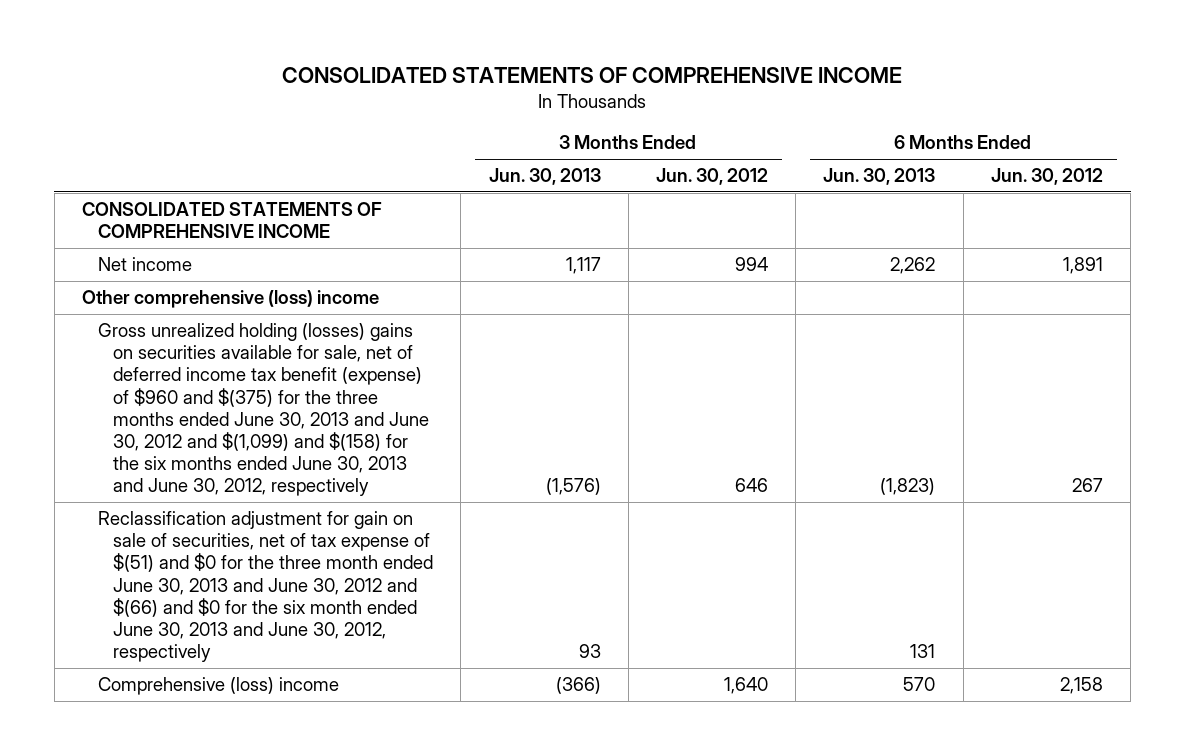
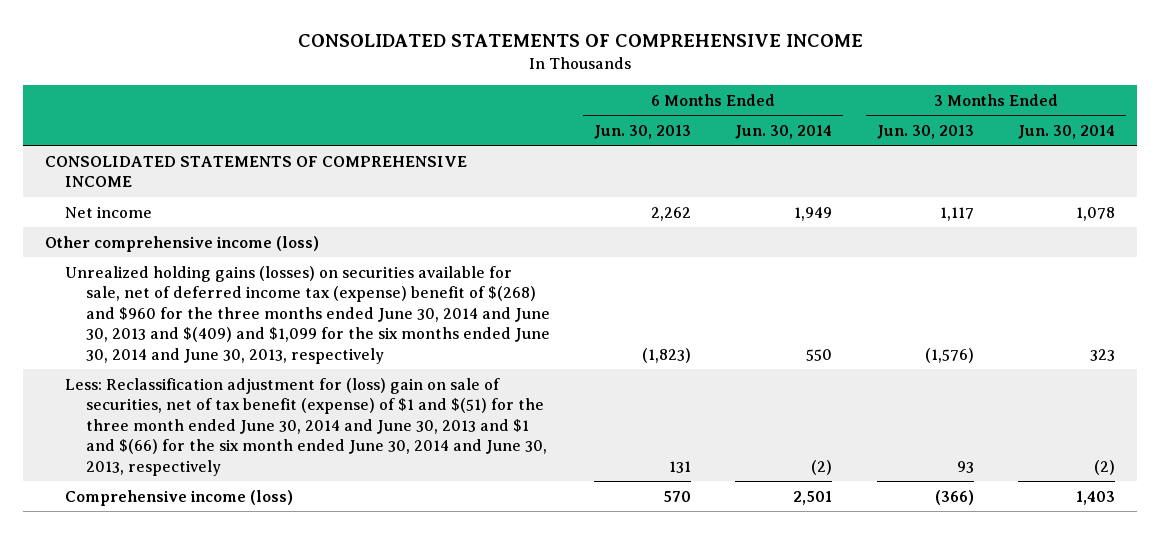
[656,168,769,186] Jun. 30, 2012 -> none
[990,168,1103,186] Jun. 30, 2012 -> none
none -> [735,124,833,139] Jun. 30, 2014
none -> [1017,124,1115,139] Jun. 30, 2014
[81,290,379,309] Other comprehensive (loss) income -> [44,235,319,252] Other comprehensive income (loss)
[97,323,430,497] Gross unrealized holding (losses) gains on securities available for sale, net of deferred income tax benefit (expense) of $960 and $(375) for the three months ended June 30, 2013 and June 30, 2012 and $(1,099) and $(158) for the six months ended June 30, 2013 and June 30, 2012, respectively -> [65,265,550,364] Unrealized holding gains (losses) on securities available for sale, net of deferred income tax (expense) benefit of $(268) and $960 for the three months ended June 30, 2014 and June 30, 2013 and $(409) and $1,099 for the six months ended June 30, 2014 and June 30, 2013, respectively
[97,511,434,663] Reclassification adjustment for gain on sale of securities, net of tax expense of $(51) and $0 for the three month ended June 30, 2013 and June 30, 2012 and $(66) and $0 for the six month ended June 30, 2013 and June 30, 2012, respectively -> [65,377,547,476] Less: Reclassification adjustment for (loss) gain on sale of securities, net of tax benefit (expense) of $1 and $(51) for the three month ended June 30, 2014 and June 30, 2013 and $1 and $(66) for the six month ended June 30, 2014 and June 30, 2013, respectively
[97,677,339,696] Comprehensive (loss) income -> [65,489,294,506] Comprehensive income (loss)

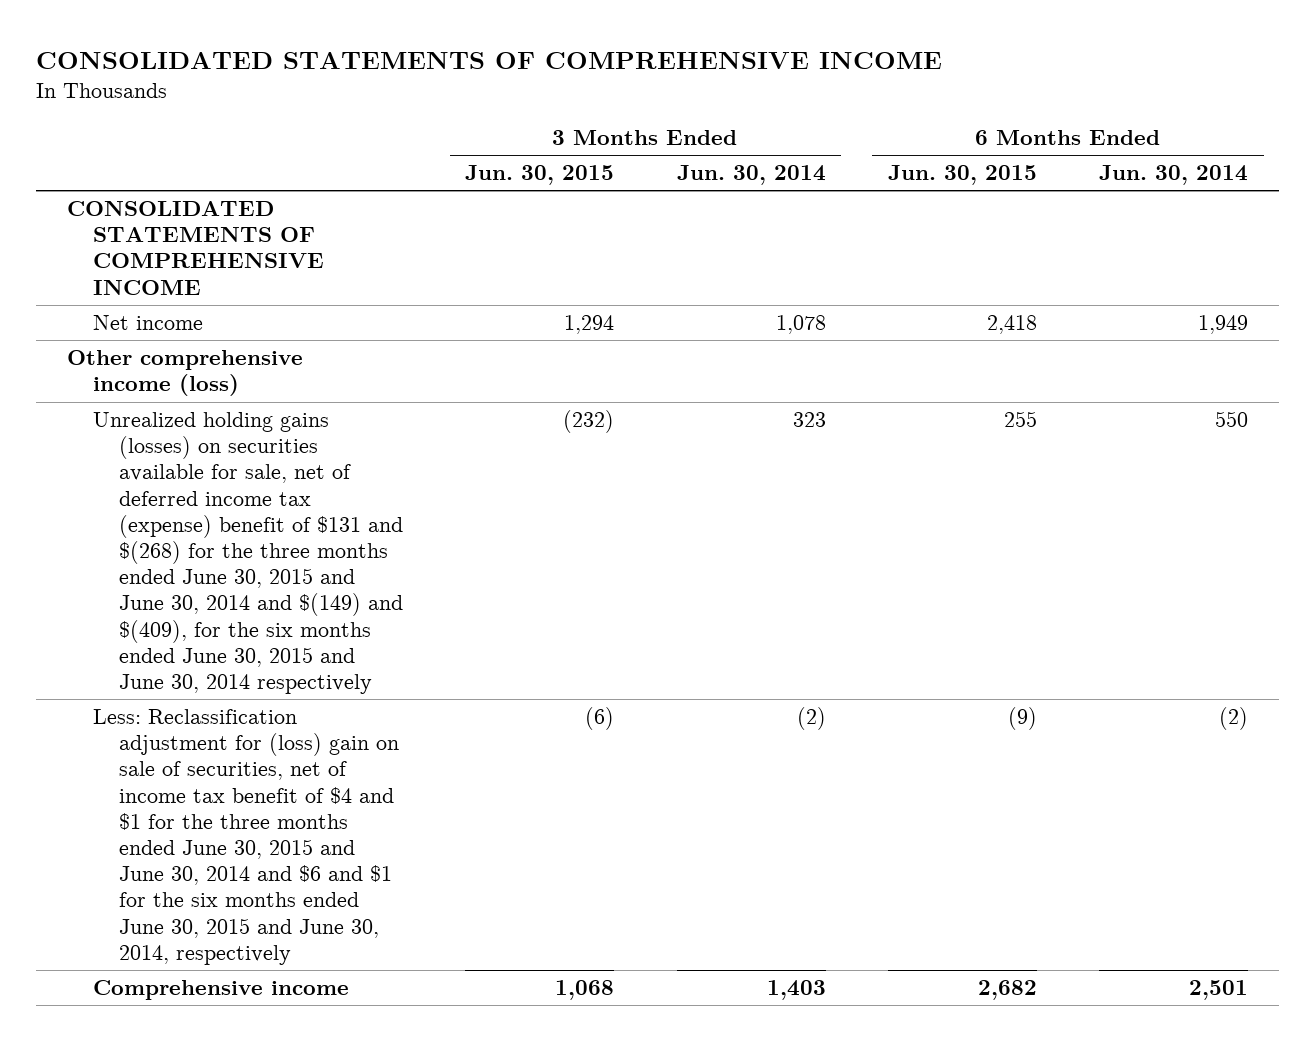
[593,124,691,139] Jun. 30, 2013 -> none
[876,124,974,139] Jun. 30, 2013 -> none
none -> [465,165,615,186] Jun. 30, 2015
none -> [887,165,1037,186] Jun. 30, 2015
[65,265,550,364] Unrealized holding gains (losses) on securities available for sale, net of deferred income tax (expense) benefit of $(268) and $960 for the three months ended June 30, 2014 and June 30, 2013 and $(409) and $1,099 for the six months ended June 30, 2014 and June 30, 2013, respectively -> [92,412,404,694] Unrealized holding gains (losses) on securities available for sale, net of deferred income tax (expense) benefit of $131 and $(268) for the three months ended June 30, 2015 and June 30, 2014 and $(149) and $(409), for the six months ended June 30, 2015 and June 30, 2014 respectively
[65,377,547,476] Less: Reclassification adjustment for (loss) gain on sale of securities, net of tax benefit (expense) of $1 and $(51) for the three month ended June 30, 2014 and June 30, 2013 and $1 and $(66) for the six month ended June 30, 2014 and June 30, 2013, respectively -> [92,709,400,965] Less: Reclassification adjustment for (loss) gain on sale of securities, net of income tax benefit of $4 and $1 for the three months ended June 30, 2015 and June 30, 2014 and $6 and $1 for the six months ended June 30, 2015 and June 30, 2014, respectively
[65,489,294,506] Comprehensive income (loss) -> [92,980,349,1001] Comprehensive income

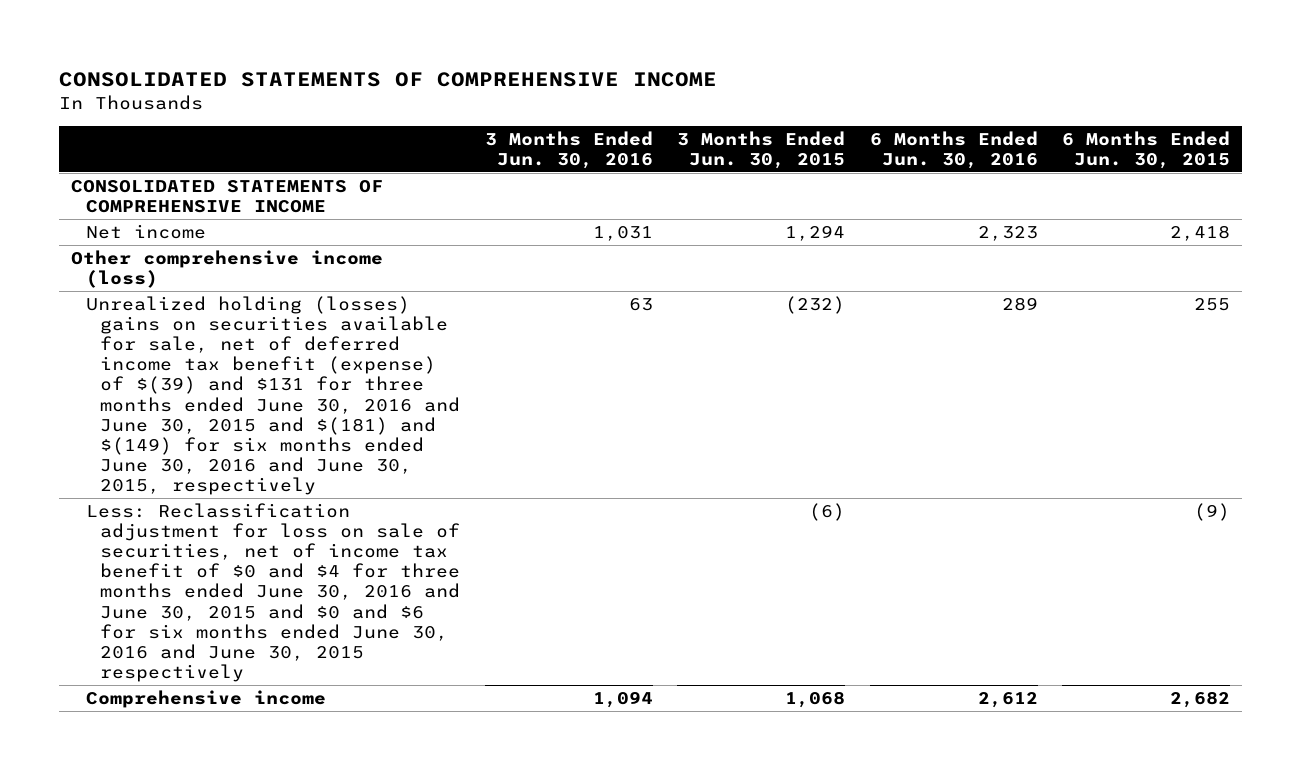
[676,165,826,186] Jun. 30, 2014 -> none
[1099,165,1249,186] Jun. 30, 2014 -> none
none -> [484,130,653,169] 3 Months Ended Jun. 30, 2016
none -> [869,130,1038,169] 6 Months Ended Jun. 30, 2016
[92,412,404,694] Unrealized holding gains (losses) on securities available for sale, net of deferred income tax (expense) benefit of $131 and $(268) for the three months ended June 30, 2015 and June 30, 2014 and $(149) and $(409), for the six months ended June 30, 2015 and June 30, 2014 respectively -> [85,295,461,496] Unrealized holding (losses) gains on securities available for sale, net of deferred income tax benefit (expense) of $(39) and $131 for three months ended June 30, 2016 and June 30, 2015 and $(181) and $(149) for six months ended June 30, 2016 and June 30, 2015, respectively
[92,709,400,965] Less: Reclassification adjustment for (loss) gain on sale of securities, net of income tax benefit of $4 and $1 for the three months ended June 30, 2015 and June 30, 2014 and $6 and $1 for the six months ended June 30, 2015 and June 30, 2014, respectively -> [85,502,461,683] Less: Reclassification adjustment for loss on sale of securities, net of income tax benefit of $0 and $4 for three months ended June 30, 2016 and June 30, 2015 and $0 and $6 for six months ended June 30, 2016 and June 30, 2015 respectively

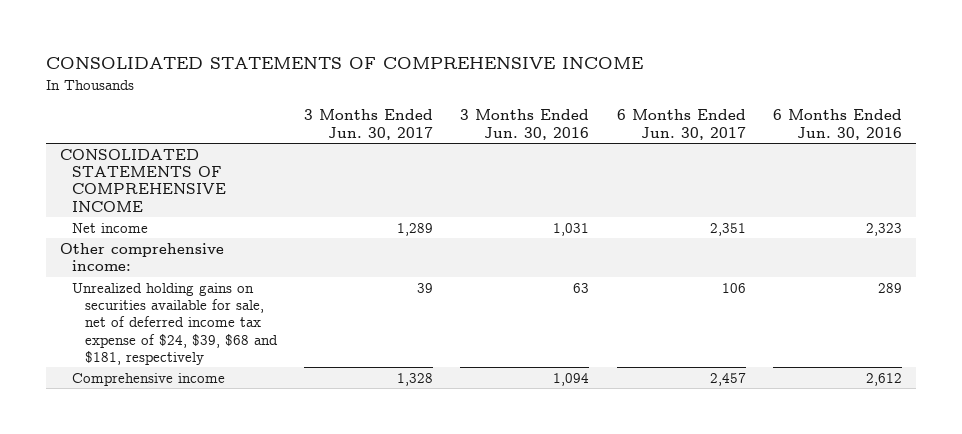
[677,130,846,169] 3 Months Ended Jun. 30, 2015 -> none
[1062,130,1231,169] 6 Months Ended Jun. 30, 2015 -> none
none -> [304,109,434,140] 3 Months Ended Jun. 30, 2017
none -> [616,109,746,140] 6 Months Ended Jun. 30, 2017
[85,502,461,683] Less: Reclassification adjustment for loss on sale of securities, net of income tax benefit of $0 and $4 for three months ended June 30, 2016 and June 30, 2015 and $0 and $6 for six months ended June 30, 2016 and June 30, 2015 respectively -> none
[71,249,384,288] Other comprehensive income (loss) -> [59,242,224,272] Other comprehensive income:
[85,295,461,496] Unrealized holding (losses) gains on securities available for sale, net of deferred income tax benefit (expense) of $(39) and $131 for three months ended June 30, 2016 and June 30, 2015 and $(181) and $(149) for six months ended June 30, 2016 and June 30, 2015, respectively -> [72,282,278,365] Unrealized holding gains on securities available for sale, net of deferred income tax expense of $24, $39, $68 and $181, respectively

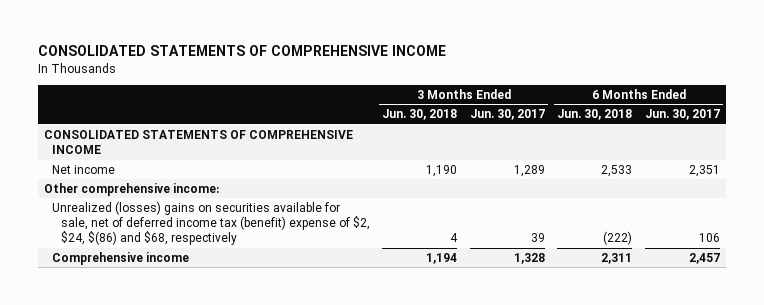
[460,109,590,140] 3 Months Ended Jun. 30, 2016 -> none
[773,109,903,140] 6 Months Ended Jun. 30, 2016 -> none
none -> [382,109,458,121] Jun. 30, 2018
none -> [557,109,633,121] Jun. 30, 2018
[72,282,278,365] Unrealized holding gains on securities available for sale, net of deferred income tax expense of $24, $39, $68 and $181, respectively -> [52,200,370,246] Unrealized (losses) gains on securities available for sale, net of deferred income tax (benefit) expense of $2, $24, $(86) and $68, respectively

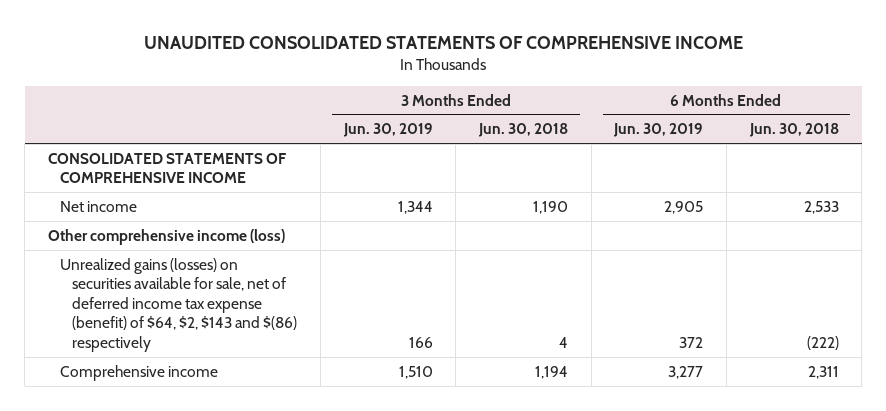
[37,45,446,57] CONSOLIDATED STATEMENTS OF COMPREHENSIVE INCOME -> [144,36,744,50] UNAUDITED CONSOLIDATED STATEMENTS OF COMPREHENSIVE INCOME
[469,109,545,121] Jun. 30, 2017 -> none
[644,109,720,121] Jun. 30, 2017 -> none
none -> [342,123,433,138] Jun. 30, 2019
none -> [613,123,704,138] Jun. 30, 2019
[43,182,219,196] Other comprehensive income: -> [47,228,285,245] Other comprehensive income (loss)
[52,200,370,246] Unrealized (losses) gains on securities available for sale, net of deferred income tax (benefit) expense of $2, $24, $(86) and $68, respectively -> [60,257,298,352] Unrealized gains (losses) on securities available for sale, net of deferred income tax expense (benefit) of $64, $2, $143 and $(86) respectively

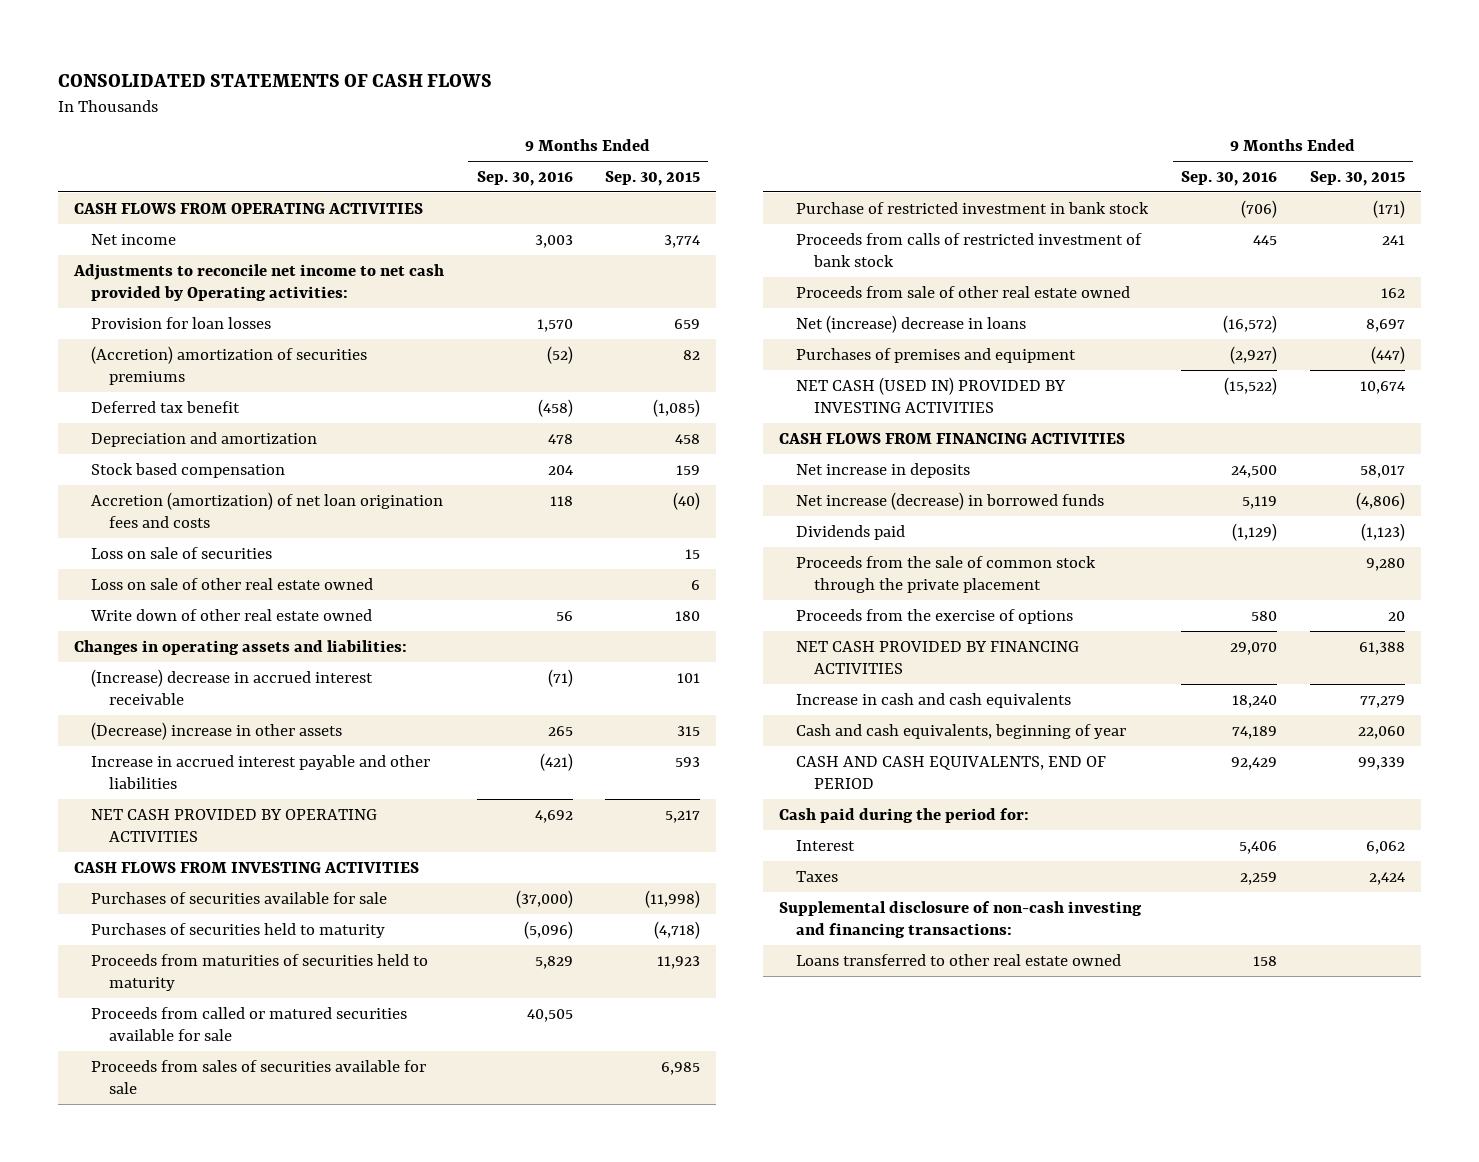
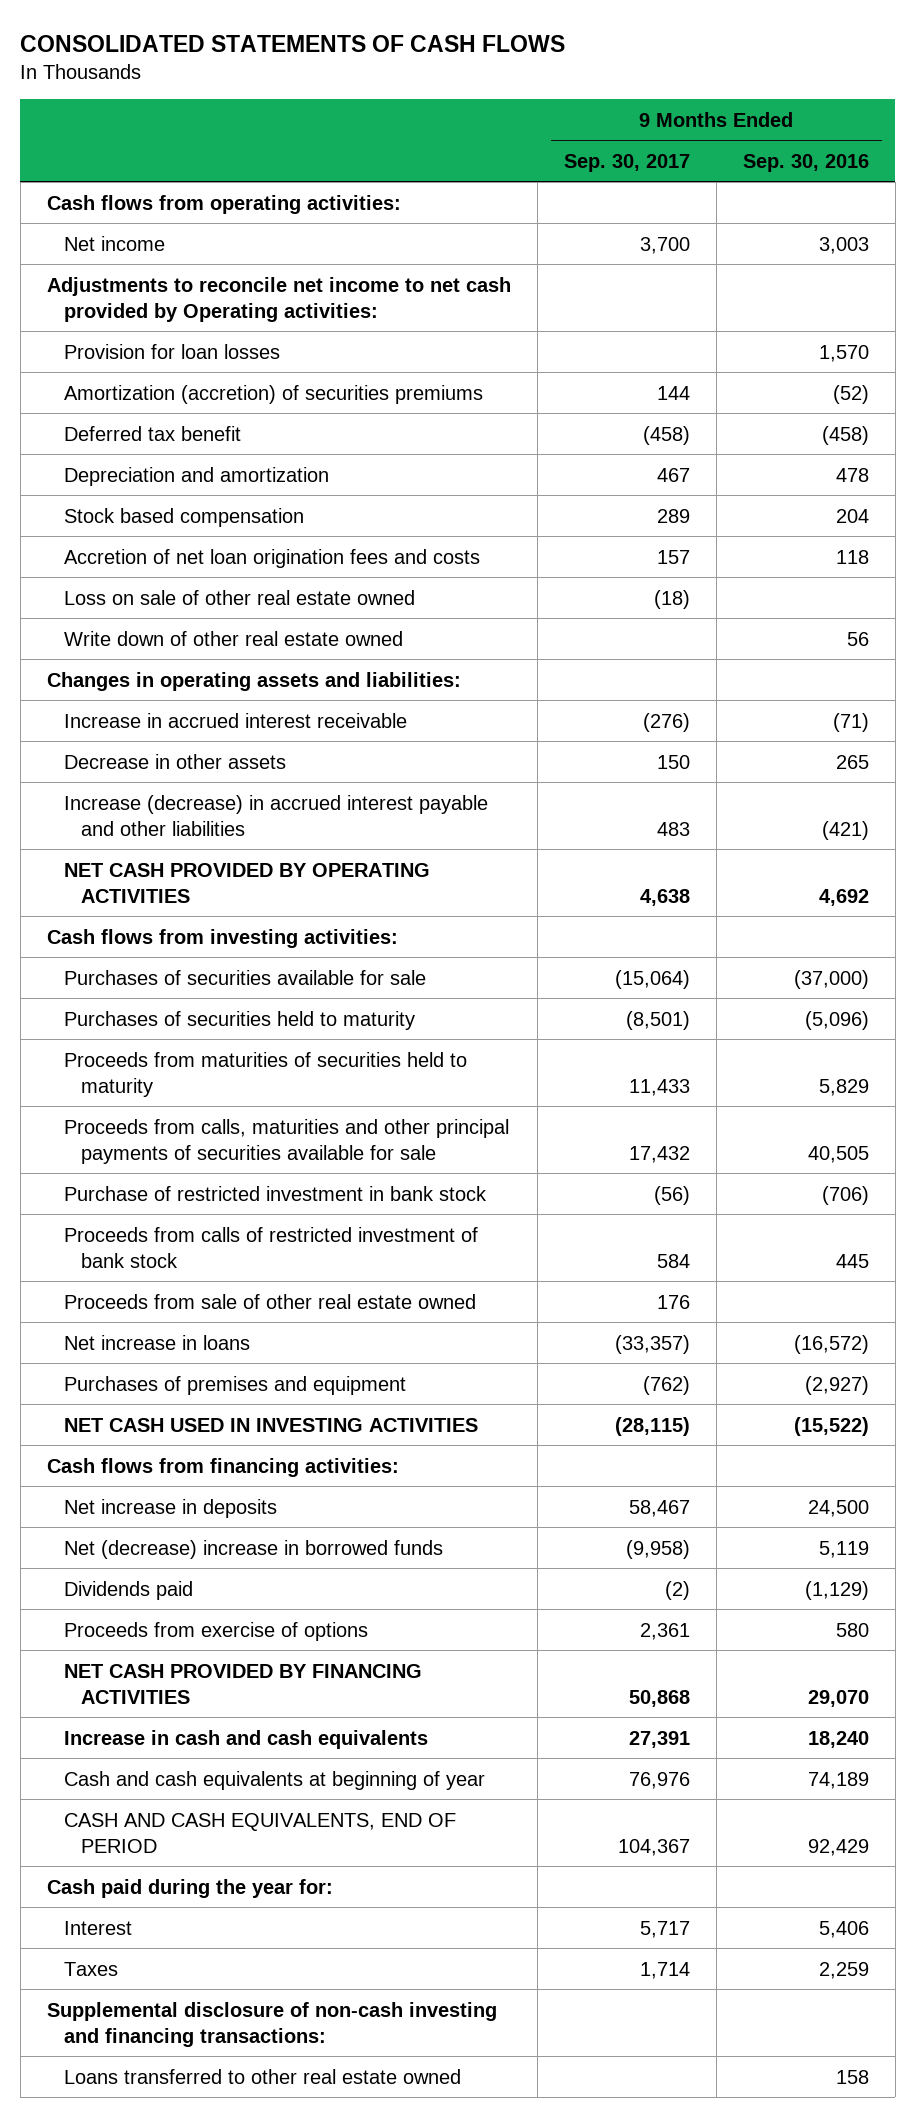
[604,170,700,186] Sep. 30, 2015 -> none
none -> [563,153,690,172] Sep. 30, 2017
[74,202,424,214] CASH FLOWS FROM OPERATING ACTIVITIES -> [46,194,401,214] Cash flows from operating activities:
[91,345,368,385] (Accretion) amortization of securities premiums -> [64,384,484,404] Amortization (accretion) of securities premiums
[91,546,273,559] Loss on sale of securities -> none
[91,491,444,528] Accretion (amortization) of net loan origination fees and costs -> [64,548,481,568] Accretion of net loan origination fees and costs
[91,668,374,705] (Increase) decrease in accrued interest receivable -> [64,712,408,728] Increase in accrued interest receivable
[91,721,343,740] (Decrease) increase in other assets -> [64,753,287,769] Decrease in other assets
[91,754,431,789] Increase in accrued interest payable and other liabilities -> [64,794,489,836] Increase (decrease) in accrued interest payable and other liabilities
[74,861,420,873] CASH FLOWS FROM INVESTING ACTIVITIES -> [46,928,398,948] Cash flows from investing activities:
[91,1059,427,1094] Proceeds from sales of securities available for sale -> none
[91,1006,408,1041] Proceeds from called or matured securities available for sale -> [64,1118,510,1164] Proceeds from calls, maturities and other principal payments of securities available for sale
[796,314,1027,333] Net (increase) decrease in loans -> [64,1334,251,1350] Net increase in loans
[796,376,1067,413] NET CASH (USED IN) PROVIDED BY INVESTING ACTIVITIES -> [64,1417,479,1432] NET CASH USED IN INVESTING ACTIVITIES
[778,432,1125,444] CASH FLOWS FROM FINANCING ACTIVITIES -> [46,1457,399,1477] Cash flows from financing activities:
[796,491,1105,510] Net increase (decrease) in borrowed funds -> [64,1539,444,1559] Net (decrease) increase in borrowed funds
[796,555,1097,593] Proceeds from the sale of common stock through the private placement -> none
[796,608,1074,624] Proceeds from the exercise of options -> [64,1621,369,1641] Proceeds from exercise of options
[796,723,1127,739] Cash and cash equivalents, beginning of year -> [64,1770,486,1790] Cash and cash equivalents at beginning of year
[778,807,1029,823] Cash paid during the period for: -> [46,1878,333,1898] Cash paid during the year for:

